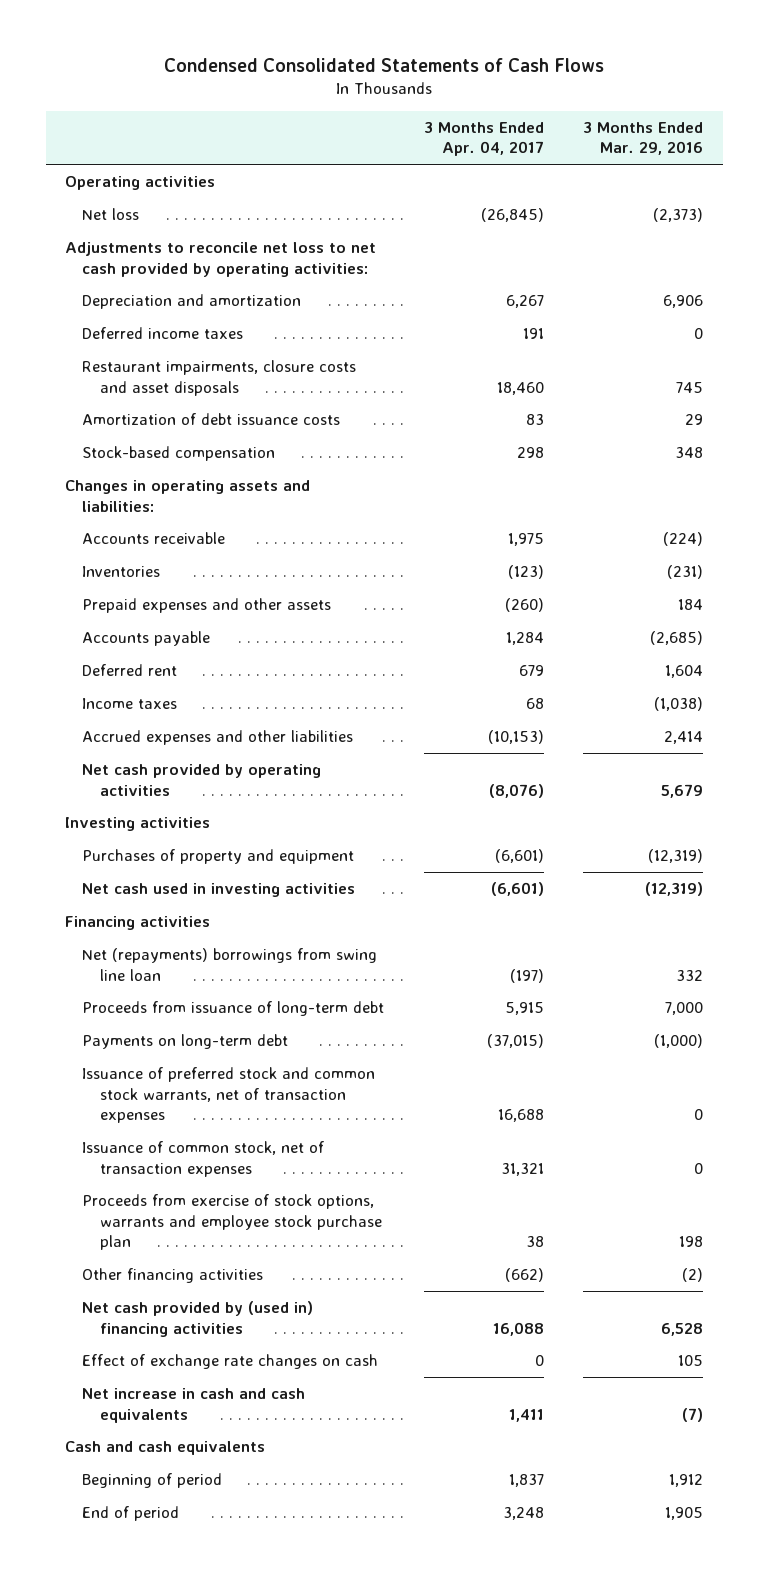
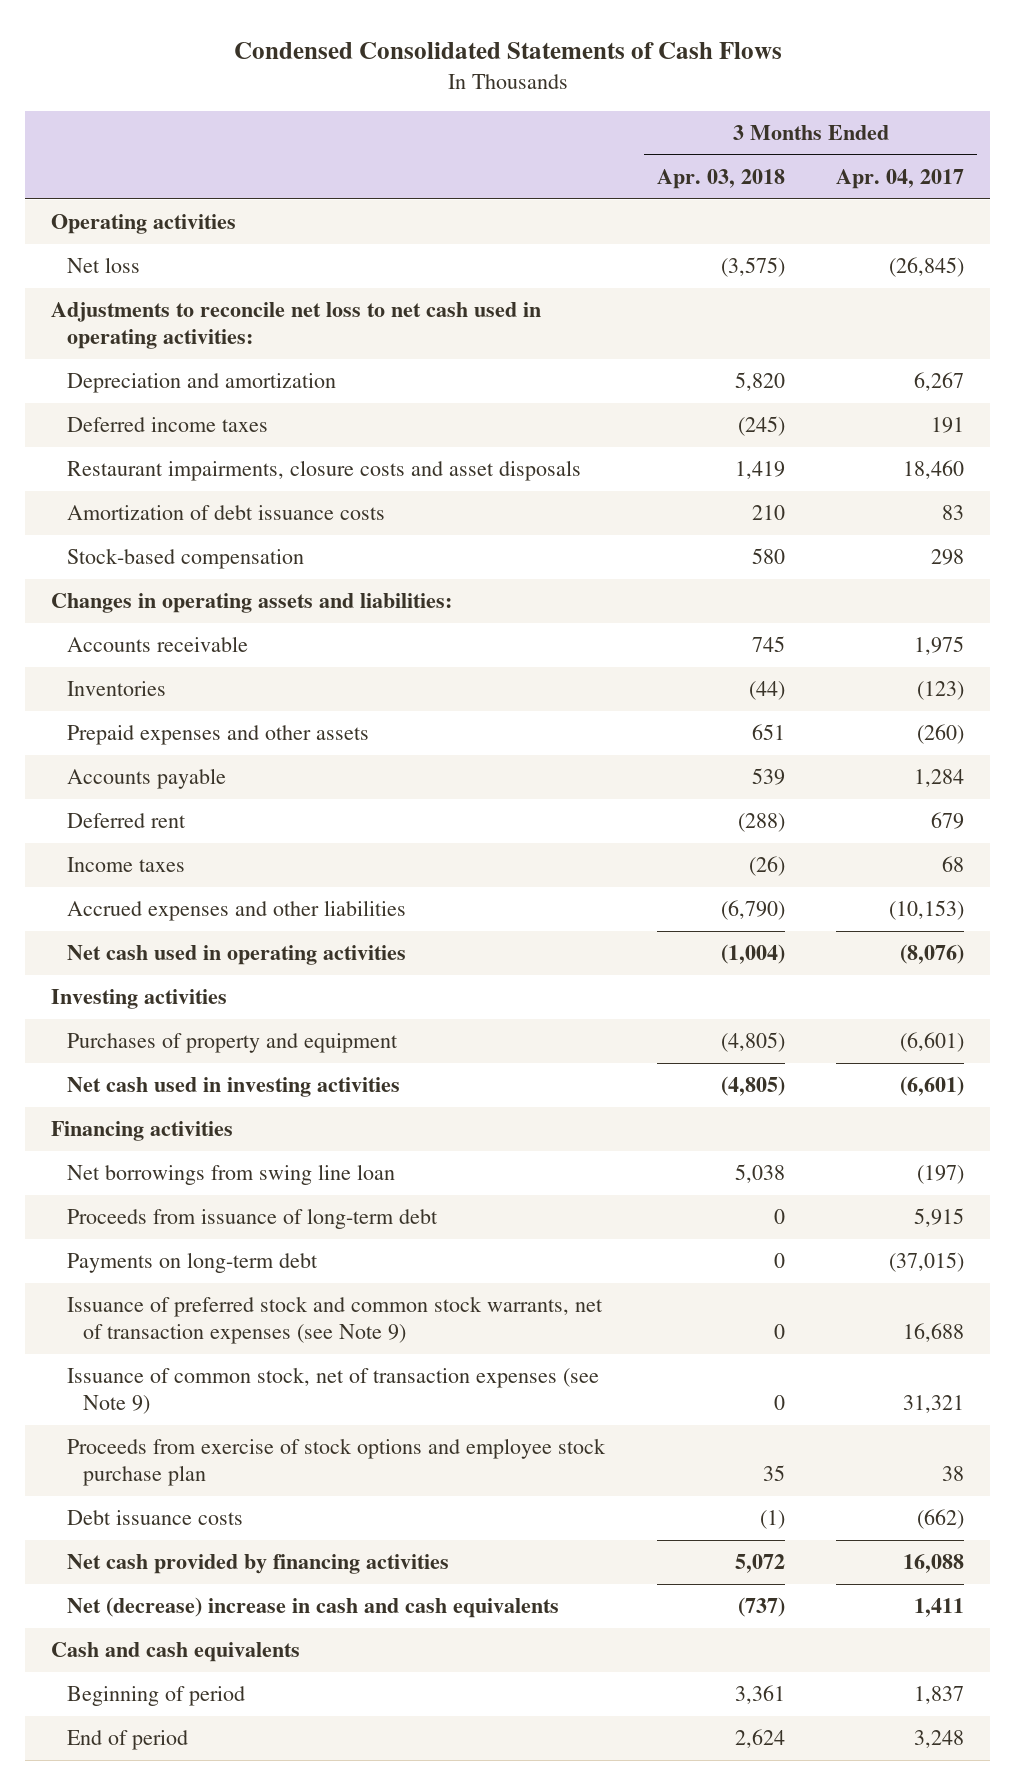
[583,122,704,156] 3 Months Ended Mar. 29, 2016 -> none
none -> [656,169,785,190] Apr. 03, 2018
[65,242,377,277] Adjustments to reconcile net loss to net cash provided by operating activities: -> [51,302,542,350] Adjustments to reconcile net loss to net cash used in operating activities:
[82,764,322,796] Net cash provided by operating activities -> [67,945,407,966] Net cash used in operating activities
[82,948,378,981] Net (repayments) borrowings from swing line loan -> [67,1164,396,1186] Net borrowings from swing line loan
[82,1354,379,1370] Effect of exchange rate changes on cash -> none
[82,1067,376,1123] Issuance of preferred stock and common stock warrants, net of transaction expenses -> [67,1296,604,1345] Issuance of preferred stock and common stock warrants, net of transaction expenses (see Note 9)
[82,1141,325,1177] Issuance of common stock, net of transaction expenses -> [67,1367,600,1415] Issuance of common stock, net of transaction expenses (see Note 9)
[82,1194,382,1250] Proceeds from exercise of stock options, warrants and employee stock purchase plan -> [67,1438,607,1487] Proceeds from exercise of stock options and employee stock purchase plan
[82,1268,264,1284] Other financing activities -> [67,1510,244,1526] Debt issuance costs
[82,1301,314,1337] Net cash provided by (used in) financing activities -> [67,1554,450,1575] Net cash provided by financing activities
[82,1388,306,1423] Net increase in cash and cash equivalents -> [67,1597,560,1619] Net (decrease) increase in cash and cash equivalents

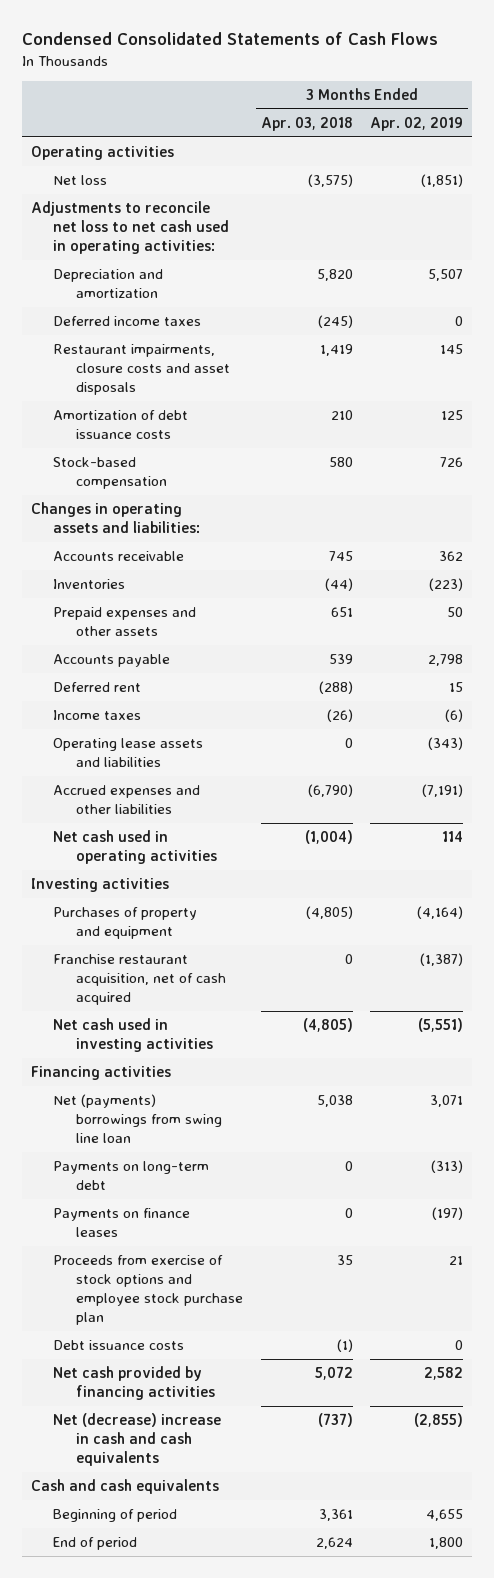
[836,169,965,190] Apr. 04, 2017 -> none
none -> [370,116,464,131] Apr. 02, 2019
none -> [53,738,204,768] Operating lease assets and liabilities
none -> [53,954,226,1005] Franchise restaurant acquisition, net of cash acquired
[67,1208,439,1230] Proceeds from issuance of long-term debt -> none
[67,1164,396,1186] Net borrowings from swing line loan -> [53,1094,222,1143] Net (payments) borrowings from swing line loan
[67,1296,604,1345] Issuance of preferred stock and common stock warrants, net of transaction expenses (see Note 9) -> none
[67,1367,600,1415] Issuance of common stock, net of transaction expenses (see Note 9) -> none
none -> [53,1208,191,1238] Payments on finance leases

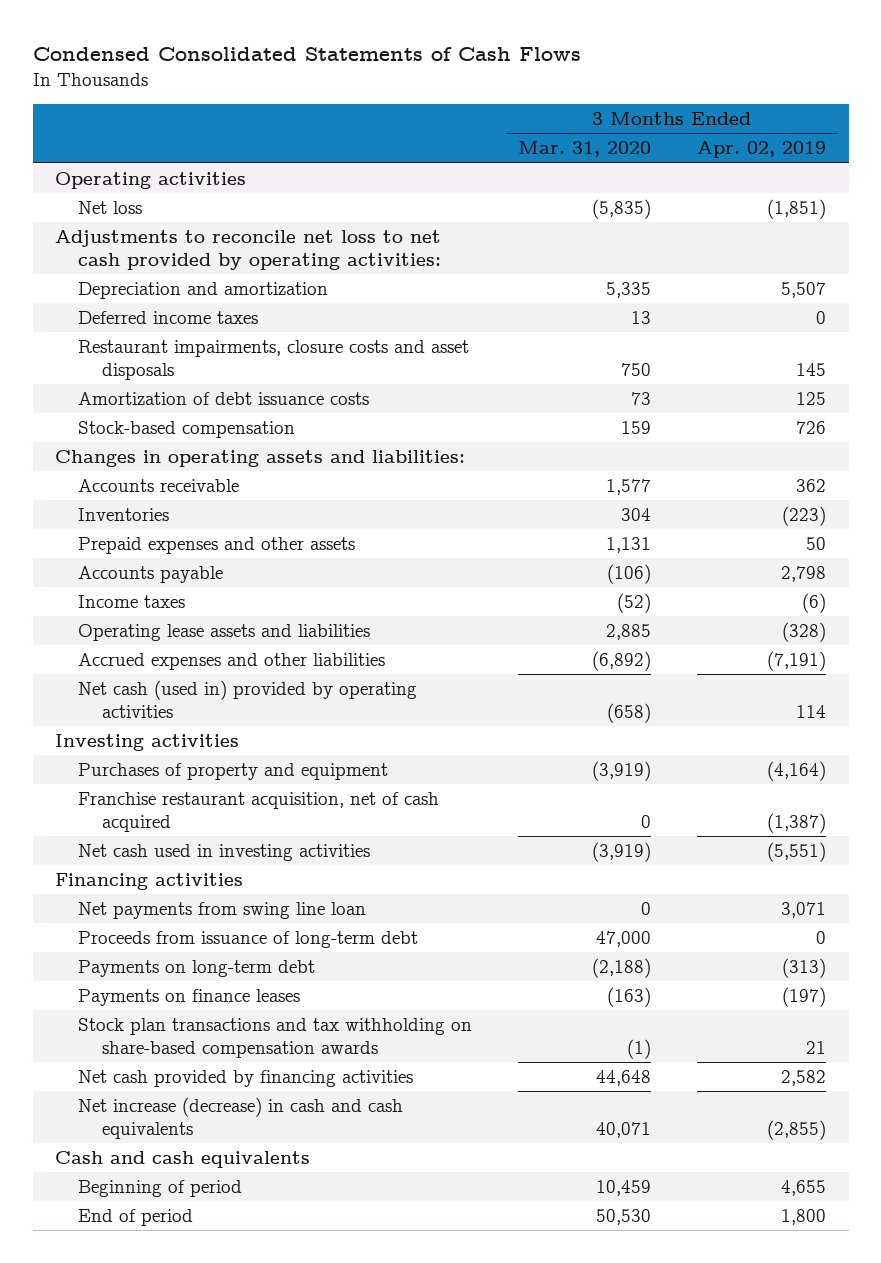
[260,116,353,131] Apr. 03, 2018 -> none
none -> [518,141,652,158] Mar. 31, 2020
[30,201,230,254] Adjustments to reconcile net loss to net cash used in operating activities: -> [55,229,442,271] Adjustments to reconcile net loss to net cash provided by operating activities:
[53,682,142,693] Deferred rent -> none
[428,737,464,751] (343) -> [781,621,826,642] (328)
[53,830,217,865] Net cash used in operating activities -> [78,679,418,719] Net cash (used in) provided by operating activities
[53,1094,222,1143] Net (payments) borrowings from swing line loan -> [78,901,367,919] Net payments from swing line loan
none -> [78,930,419,948] Proceeds from issuance of long-term debt
[53,1255,243,1325] Proceeds from exercise of stock options and employee stock purchase plan -> none
[53,1340,185,1351] Debt issuance costs -> none
none -> [78,1017,473,1059] Stock plan transactions and tax withholding on share-based compensation awards
[53,1413,222,1466] Net (decrease) increase in cash and cash equivalents -> [78,1096,404,1140] Net increase (decrease) in cash and cash equivalents

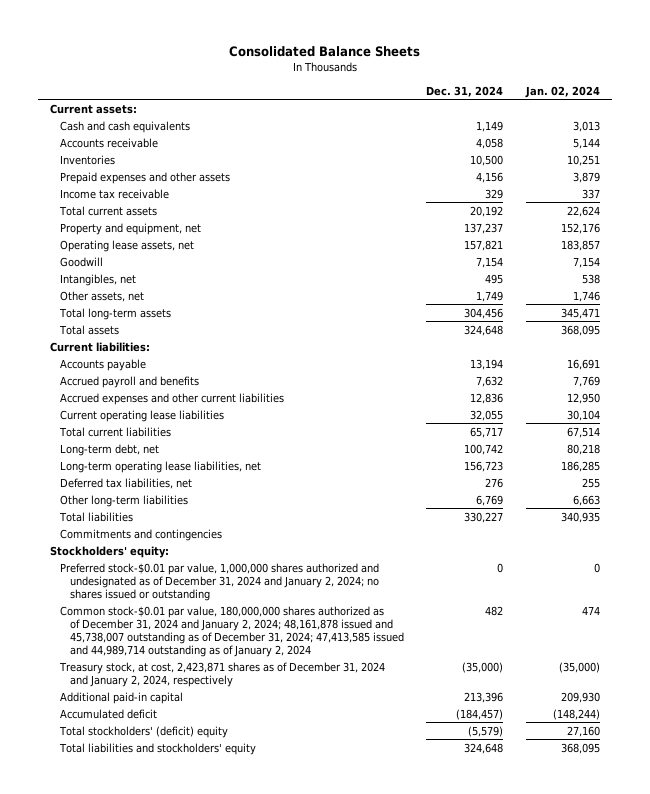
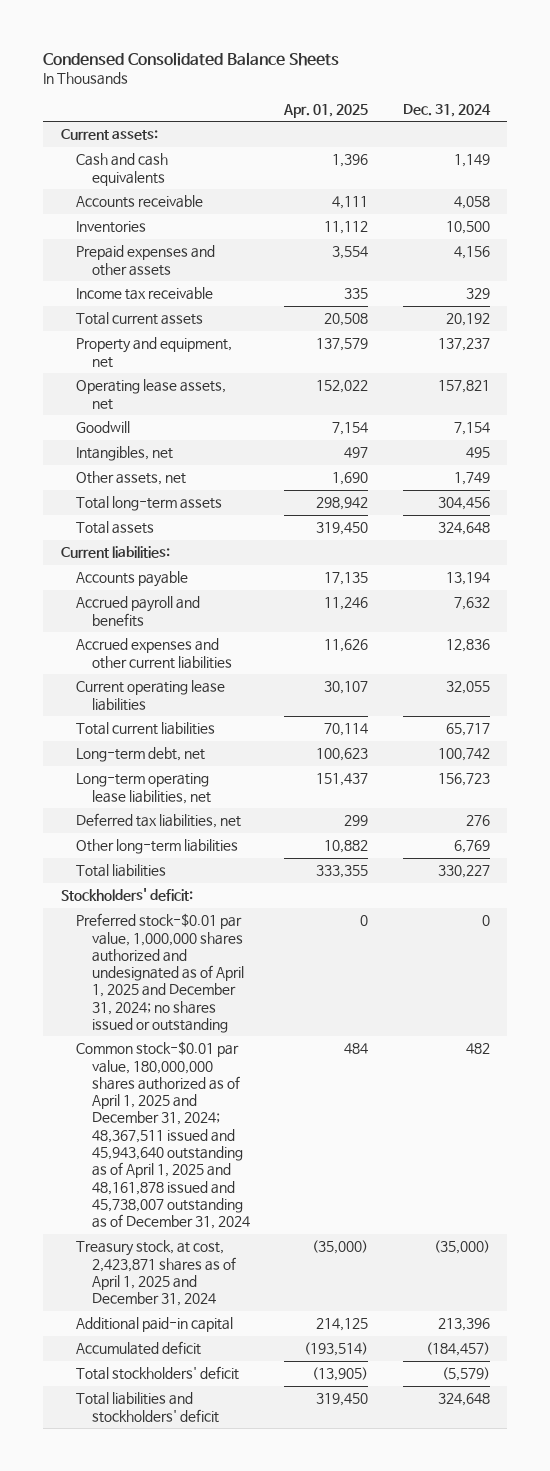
[229,45,421,57] Consolidated Balance Sheets -> [43,51,340,66] Condensed Consolidated Balance Sheets
[525,85,601,98] Jan. 02, 2024 -> none
none -> [283,103,369,118] Apr. 01, 2025
[59,528,222,541] Commitments and contingencies -> none
[49,545,169,558] Stockholders' equity: -> [60,888,193,902] Stockholders' deficit:
[59,562,379,601] Preferred stock-$0.01 par value, 1,000,000 shares authorized and undesignated as of December 31, 2024 and January 2, 2024; no shares issued or outstanding -> [76,913,244,1033] Preferred stock-$0.01 par value, 1,000,000 shares authorized and undesignated as of April 1, 2025 and December 31, 2024; no shares issued or outstanding
[59,605,404,657] Common stock-$0.01 par value, 180,000,000 shares authorized as of December 31, 2024 and January 2, 2024; 48,161,878 issued and 45,738,007 outstanding as of December 31, 2024; 47,413,585 issued and 44,989,714 outstanding as of January 2, 2024 -> [76,1041,250,1230] Common stock-$0.01 par value, 180,000,000 shares authorized as of April 1, 2025 and December 31, 2024; 48,367,511 issued and 45,943,640 outstanding as of April 1, 2025 and 48,161,878 issued and 45,738,007 outstanding as of December 31, 2024
[58,661,385,687] Treasury stock, at cost, 2,423,871 shares as of December 31, 2024 and January 2, 2024, respectively -> [76,1240,236,1307] Treasury stock, at cost, 2,423,871 shares as of April 1, 2025 and December 31, 2024
[58,725,228,738] Total stockholders' (deficit) equity -> [76,1366,240,1381] Total stockholders' deficit
[58,742,256,755] Total liabilities and stockholders' equity -> [76,1392,219,1423] Total liabilities and stockholders' deficit

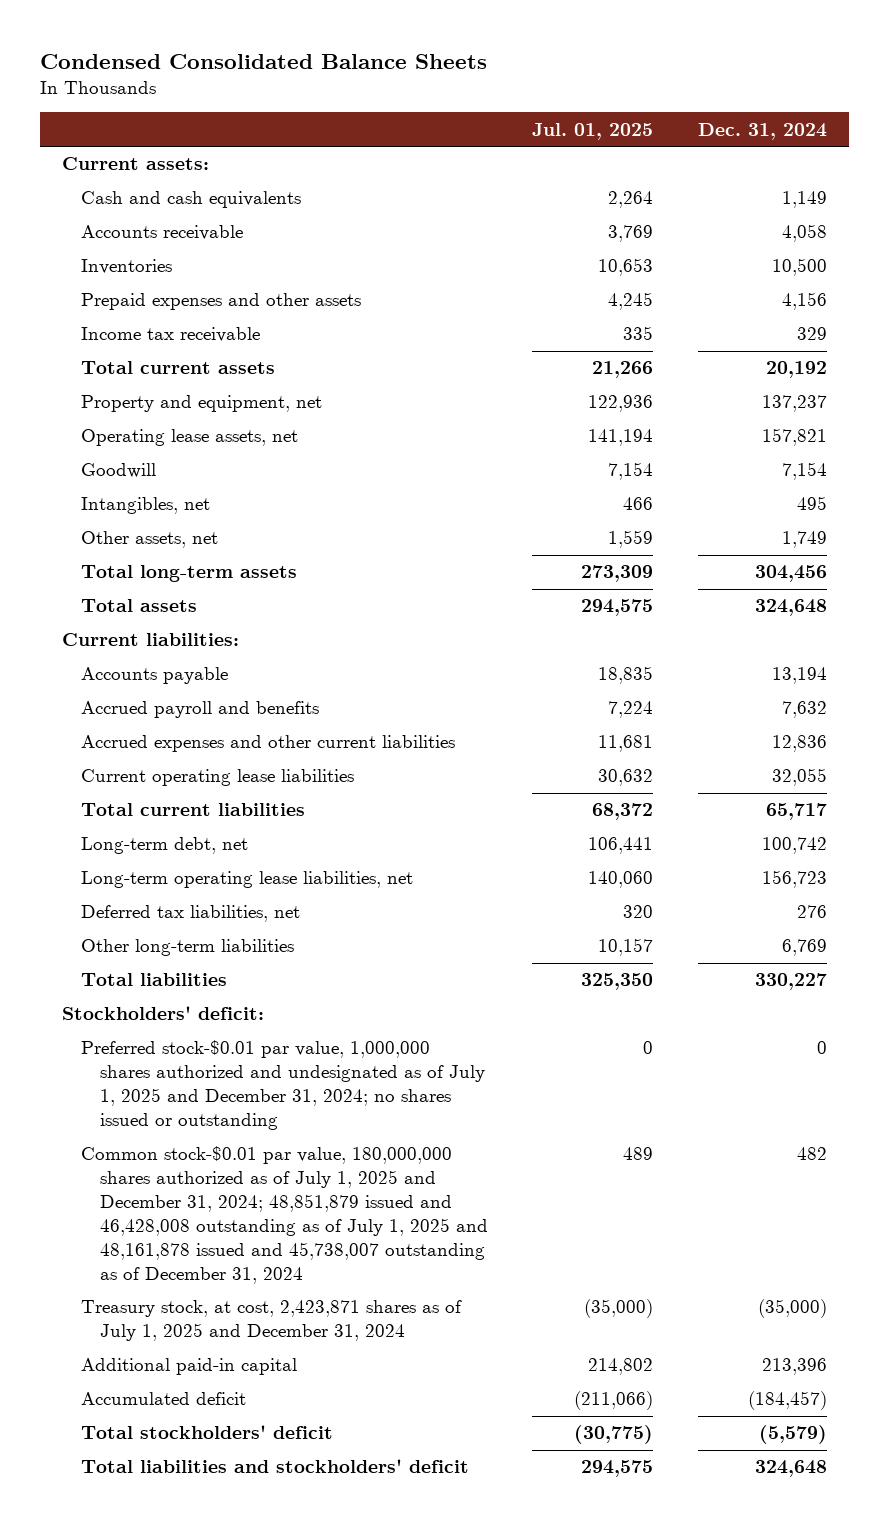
[283,103,369,118] Apr. 01, 2025 -> none
none -> [532,122,654,140] Jul. 01, 2025
[76,913,244,1033] Preferred stock-$0.01 par value, 1,000,000 shares authorized and undesignated as of April 1, 2025 and December 31, 2024; no shares issued or outstanding -> [80,1040,485,1130] Preferred stock-$0.01 par value, 1,000,000 shares authorized and undesignated as of July 1, 2025 and December 31, 2024; no shares issued or outstanding
[76,1041,250,1230] Common stock-$0.01 par value, 180,000,000 shares authorized as of April 1, 2025 and December 31, 2024; 48,367,511 issued and 45,943,640 outstanding as of April 1, 2025 and 48,161,878 issued and 45,738,007 outstanding as of December 31, 2024 -> [80,1146,488,1284] Common stock-$0.01 par value, 180,000,000 shares authorized as of July 1, 2025 and December 31, 2024; 48,851,879 issued and 46,428,008 outstanding as of July 1, 2025 and 48,161,878 issued and 45,738,007 outstanding as of December 31, 2024
[76,1240,236,1307] Treasury stock, at cost, 2,423,871 shares as of April 1, 2025 and December 31, 2024 -> [80,1300,462,1342] Treasury stock, at cost, 2,423,871 shares as of July 1, 2025 and December 31, 2024

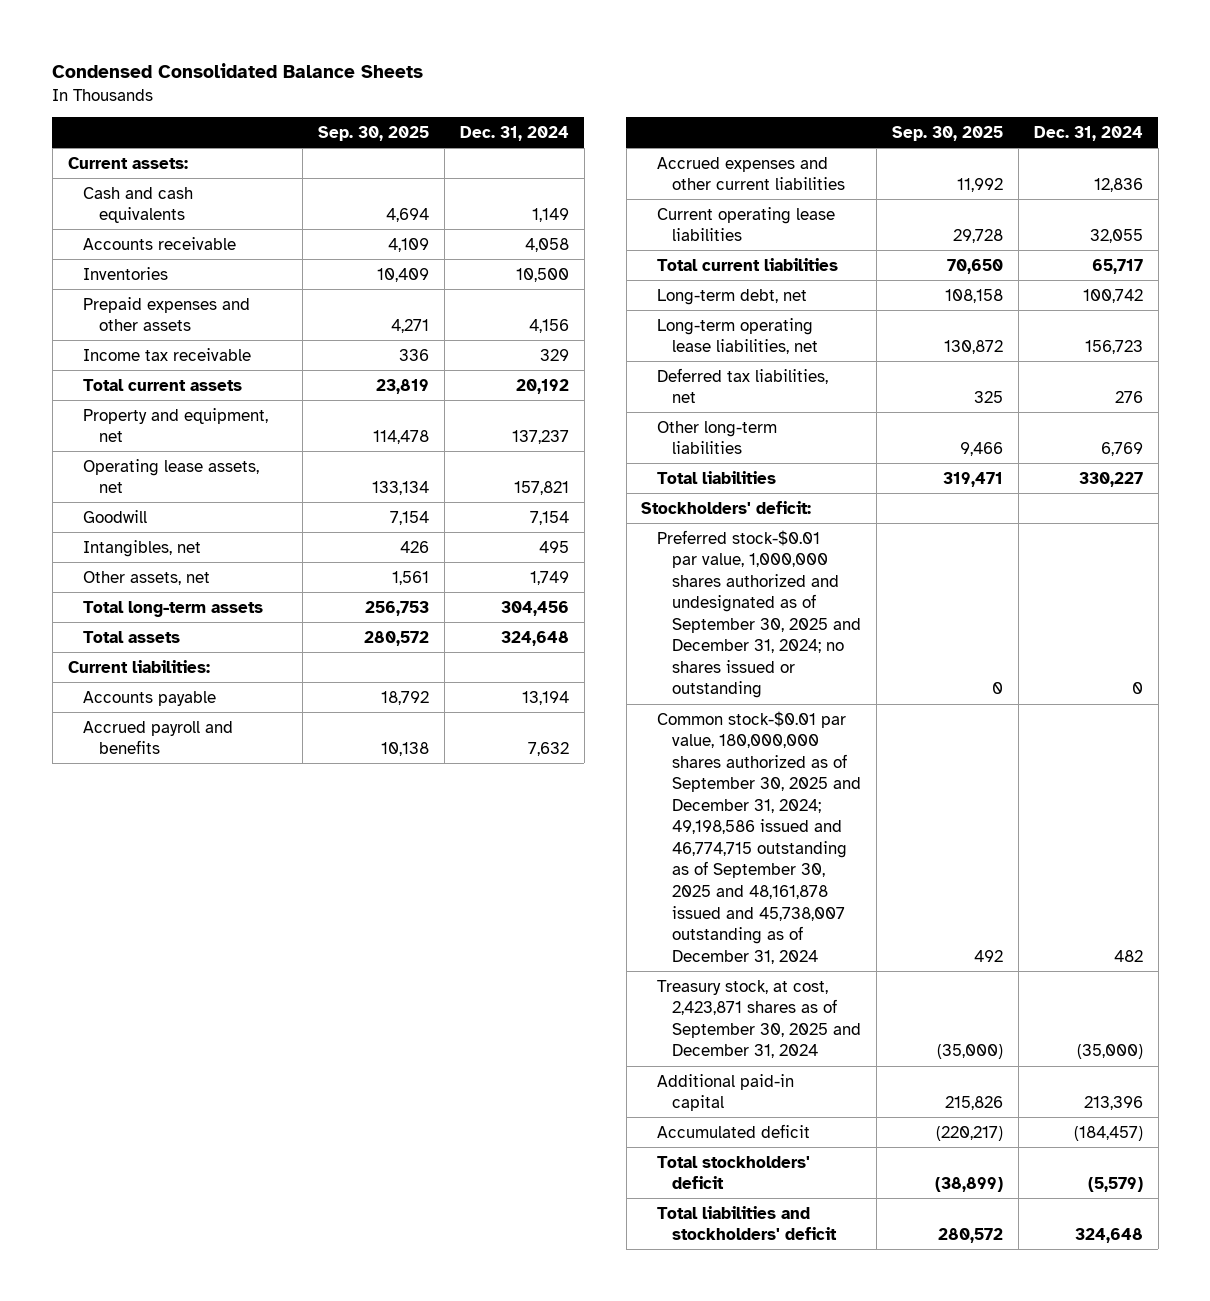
[532,122,654,140] Jul. 01, 2025 -> none
none -> [318,125,430,141] Sep. 30, 2025
[80,1040,485,1130] Preferred stock-$0.01 par value, 1,000,000 shares authorized and undesignated as of July 1, 2025 and December 31, 2024; no shares issued or outstanding -> [656,529,862,699] Preferred stock-$0.01 par value, 1,000,000 shares authorized and undesignated as of September 30, 2025 and December 31, 2024; no shares issued or outstanding
[80,1146,488,1284] Common stock-$0.01 par value, 180,000,000 shares authorized as of July 1, 2025 and December 31, 2024; 48,851,879 issued and 46,428,008 outstanding as of July 1, 2025 and 48,161,878 issued and 45,738,007 outstanding as of December 31, 2024 -> [656,710,862,964] Common stock-$0.01 par value, 180,000,000 shares authorized as of September 30, 2025 and December 31, 2024; 49,198,586 issued and 46,774,715 outstanding as of September 30, 2025 and 48,161,878 issued and 45,738,007 outstanding as of December 31, 2024
[80,1300,462,1342] Treasury stock, at cost, 2,423,871 shares as of July 1, 2025 and December 31, 2024 -> [656,979,862,1059] Treasury stock, at cost, 2,423,871 shares as of September 30, 2025 and December 31, 2024

